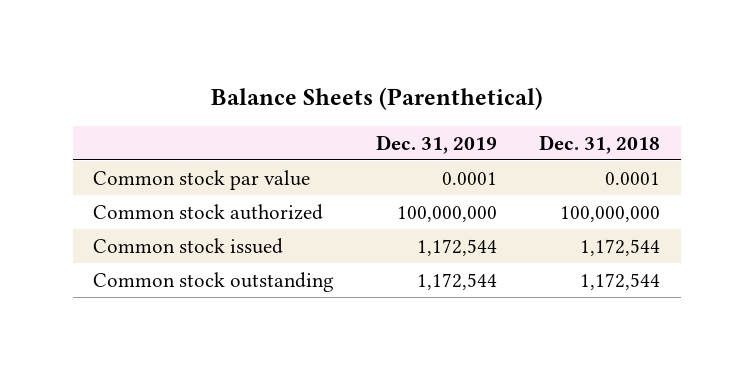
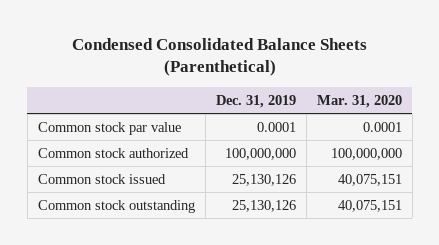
[210,87,543,111] Balance Sheets (Parenthetical) -> [71,37,367,77] Condensed Consolidated Balance Sheets (Parenthetical)
[538,134,660,154] Dec. 31, 2018 -> none
none -> [316,94,402,108] Mar. 31, 2020
[417,238,498,256] 1,172,544 -> [231,173,296,186] 25,130,126
[417,272,498,290] 1,172,544 -> [231,199,296,212] 25,130,126

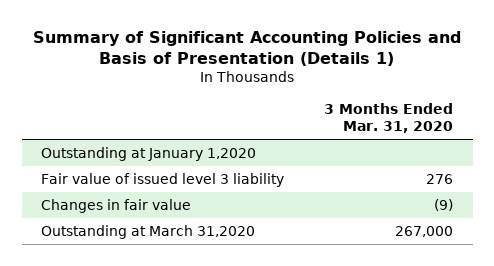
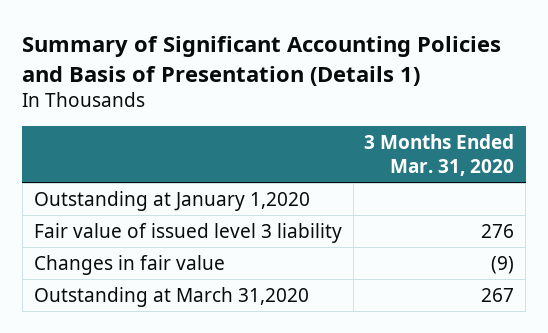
[394,226,453,238] 267,000 -> [481,287,515,302] 267

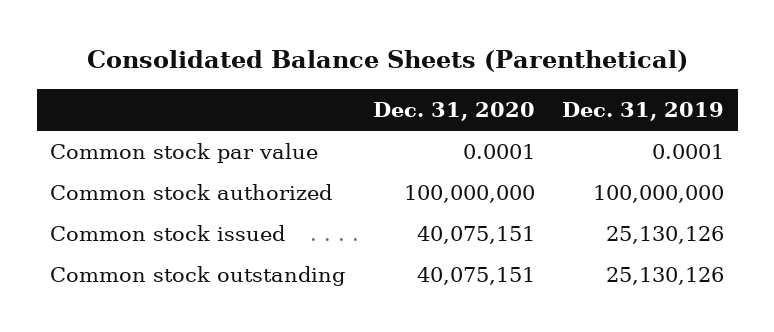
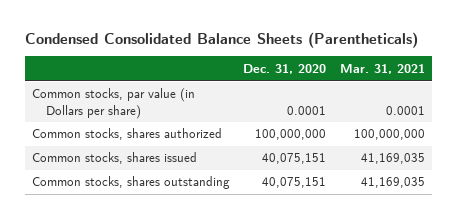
[87,50,689,73] Consolidated Balance Sheets (Parenthetical) -> [24,31,418,48] Condensed Consolidated Balance Sheets (Parentheticals)
[561,101,724,121] Dec. 31, 2019 -> none
none -> [340,63,426,74] Mar. 31, 2021
[50,143,319,164] Common stock par value -> [31,88,195,119] Common stocks, par value (in Dollars per share)
[50,184,333,201] Common stock authorized -> [31,128,222,141] Common stocks, shares authorized
[50,225,286,242] Common stock issued -> [31,152,197,165] Common stocks, shares issued
[50,266,346,287] Common stock outstanding -> [31,176,230,190] Common stocks, shares outstanding

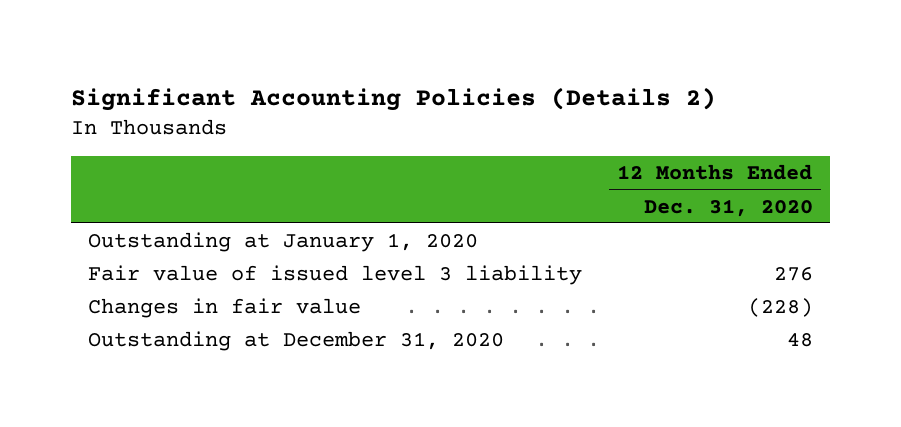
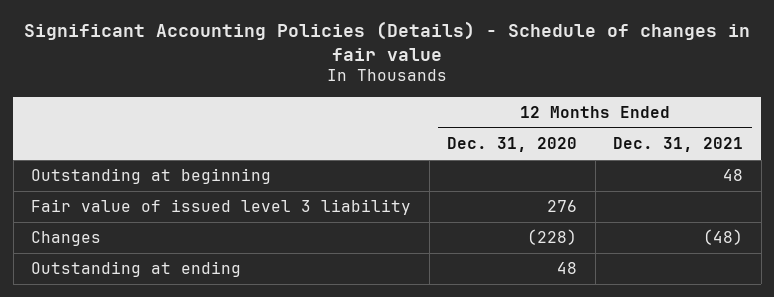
[70,86,716,111] Significant Accounting Policies (Details 2) -> [24,21,751,61] Significant Accounting Policies (Details) - Schedule of changes in fair value
none -> [613,137,744,153] Dec. 31, 2021
[88,231,479,252] Outstanding at January 1, 2020 -> [31,168,272,185] Outstanding at beginning
[88,297,362,318] Changes in fair value -> [31,231,102,247] Changes
[88,330,505,351] Outstanding at December 31, 2020 -> [31,261,242,278] Outstanding at ending

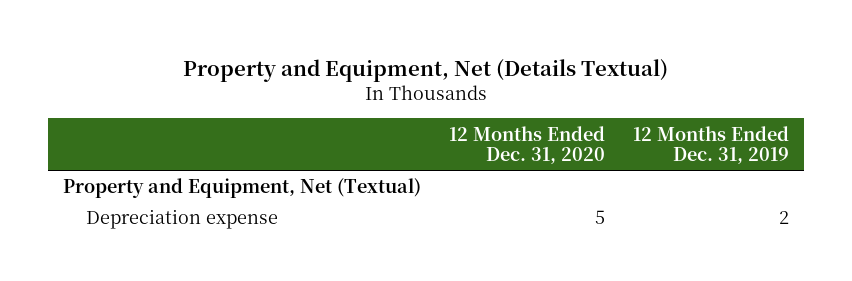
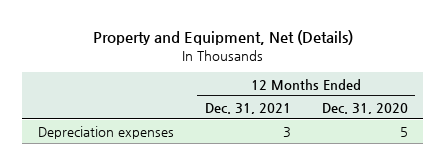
[183,59,669,83] Property and Equipment, Net (Details Textual) -> [92,30,353,46] Property and Equipment, Net (Details)
[633,125,790,165] 12 Months Ended Dec. 31, 2019 -> none
none -> [204,102,291,114] Dec. 31, 2021
[62,178,421,199] Property and Equipment, Net (Textual) -> none
[86,209,279,230] Depreciation expense -> [37,126,174,140] Depreciation expenses

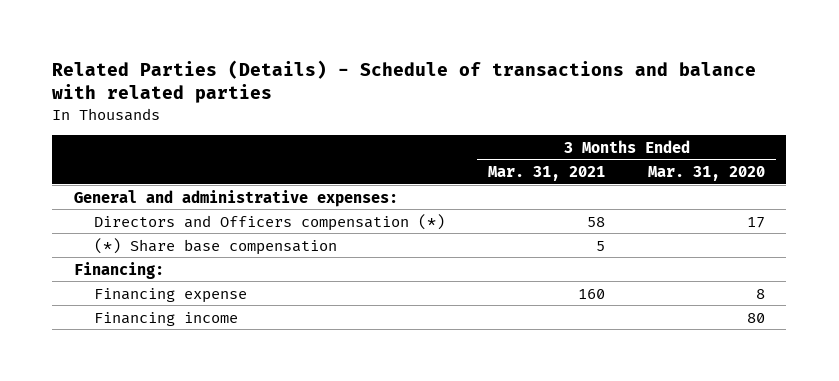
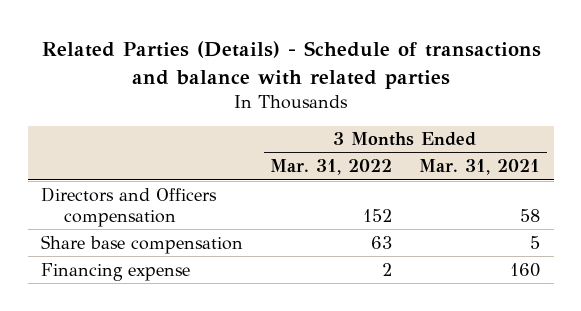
[648,165,766,181] Mar. 31, 2020 -> none
none -> [270,159,393,176] Mar. 31, 2022
[73,189,398,207] General and administrative expenses: -> none
[73,261,164,279] Financing: -> none
[94,213,446,231] Directors and Officers compensation (*) -> [41,186,218,228] Directors and Officers compensation
[94,237,338,255] (*) Share base compensation -> [41,234,244,254] Share base compensation
[94,311,239,326] Financing income -> none

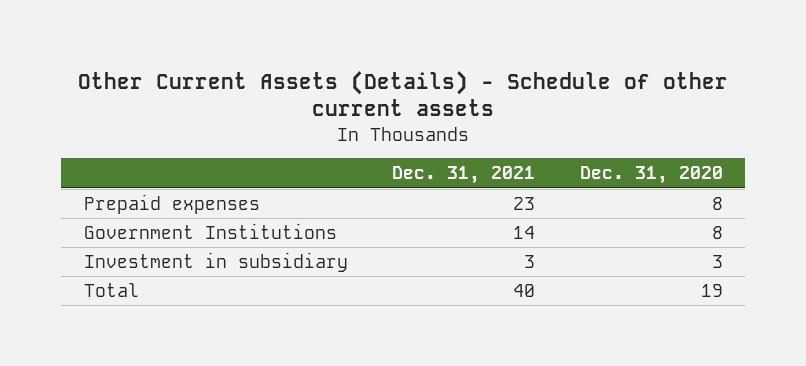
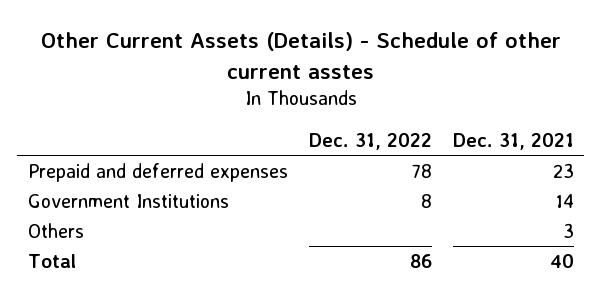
[78,70,729,117] Other Current Assets (Details) - Schedule of other current assets -> [40,32,561,79] Other Current Assets (Details) - Schedule of other current asstes
[579,166,723,185] Dec. 31, 2020 -> none
none -> [308,133,432,151] Dec. 31, 2022
[83,193,260,214] Prepaid expenses -> [27,162,288,182] Prepaid and deferred expenses
[83,251,348,272] Investment in subsidiary -> [27,222,84,238] Others

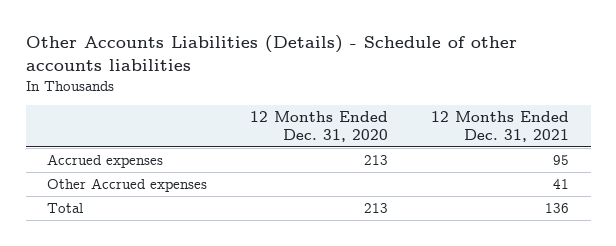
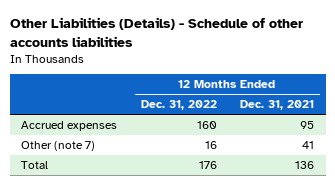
[25,35,517,71] Other Accounts Liabilities (Details) - Schedule of other accounts liabilities -> [9,17,303,47] Other Liabilities (Details) - Schedule of other accounts liabilities
[250,111,389,142] 12 Months Ended Dec. 31, 2020 -> none
none -> [140,100,217,111] Dec. 31, 2022
[47,177,208,192] Other Accrued expenses -> [21,140,96,151] Other (note 7)

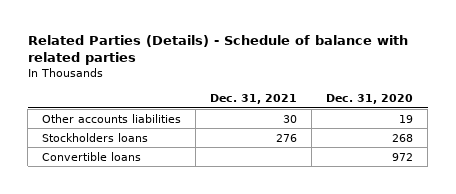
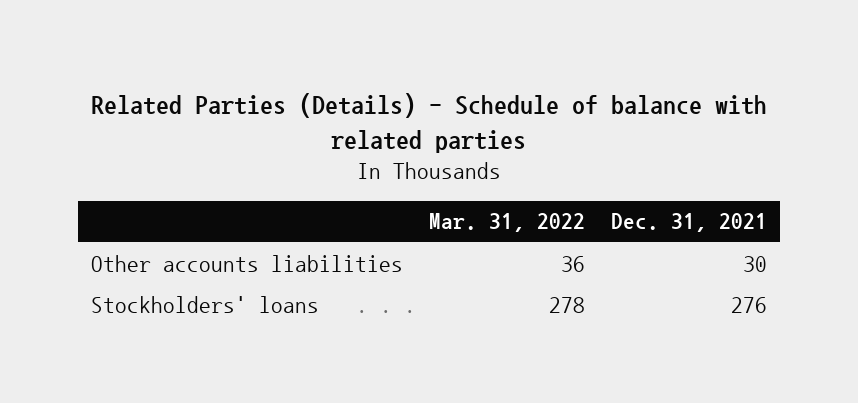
[326,94,414,105] Dec. 31, 2020 -> none
none -> [428,213,585,233] Mar. 31, 2022
[42,151,142,161] Convertible loans -> none
[42,132,149,142] Stockholders loans -> [90,295,319,313] Stockholders' loans

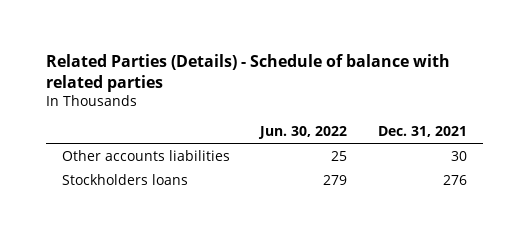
[428,213,585,233] Mar. 31, 2022 -> none
none -> [258,126,348,140] Jun. 30, 2022
[90,295,319,313] Stockholders' loans -> [61,173,188,185] Stockholders loans

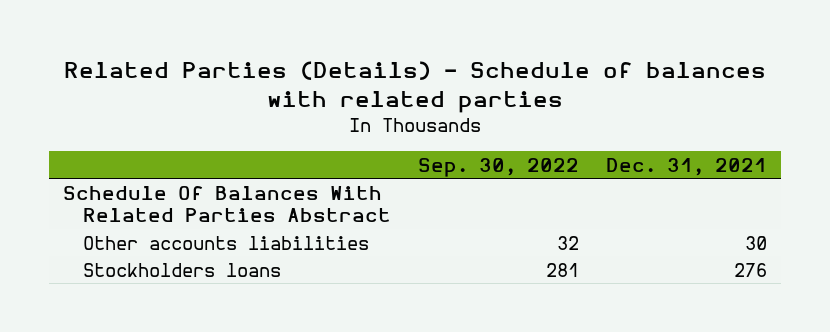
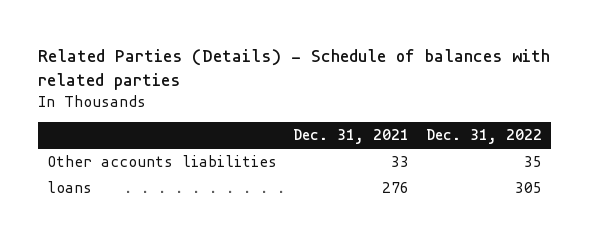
[417,157,579,177] Sep. 30, 2022 -> none
none -> [426,129,543,145] Dec. 31, 2022
[62,185,391,223] Schedule Of Balances With Related Parties Abstract -> none
[745,235,768,250] 30 -> [391,156,410,168] 33
[82,262,281,277] Stockholders loans -> [46,181,92,194] loans

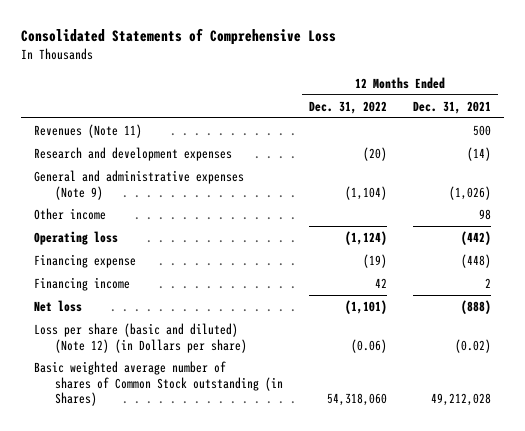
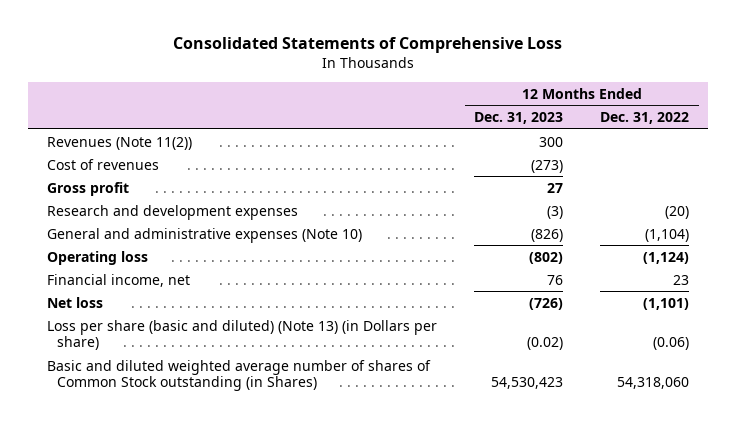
[412,100,491,114] Dec. 31, 2021 -> none
none -> [474,112,564,125] Dec. 31, 2023
[34,123,143,138] Revenues (Note 11) -> [46,136,192,150] Revenues (Note 11(2))
none -> [46,158,159,170] Cost of revenues
none -> [46,181,129,196] Gross profit
[34,207,107,220] Other income -> none
[34,169,245,200] General and administrative expenses (Note 9) -> [46,227,362,243] General and administrative expenses (Note 10)
[34,253,137,268] Financing expense -> none
[34,276,131,291] Financing income -> none
none -> [46,273,190,287] Financial income, net
[34,322,247,353] Loss per share (basic and diluted) (Note 12) (in Dollars per share) -> [46,319,437,350] Loss per share (basic and diluted) (Note 13) (in Dollars per share)
[34,360,283,407] Basic weighted average number of shares of Common Stock outstanding (in Shares) -> [46,359,431,391] Basic and diluted weighted average number of shares of Common Stock outstanding (in Shares)

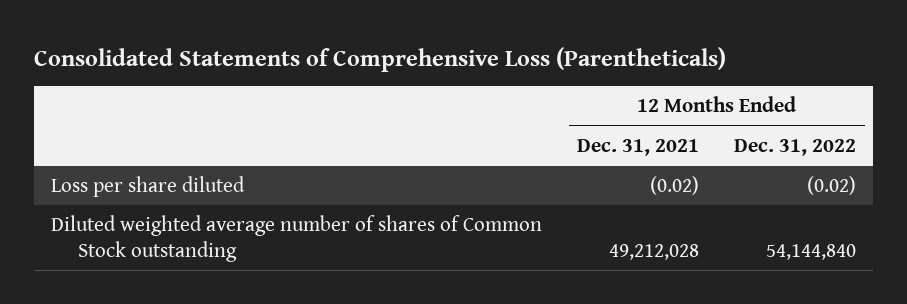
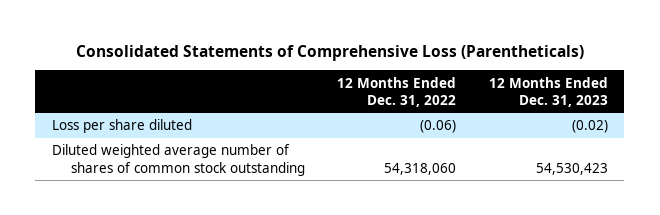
[577,138,700,156] Dec. 31, 2021 -> none
none -> [489,76,609,107] 12 Months Ended Dec. 31, 2023
[807,176,857,196] (0.02) -> [420,120,457,134] (0.06)
[51,215,543,262] Diluted weighted average number of shares of Common Stock outstanding -> [51,144,305,176] Diluted weighted average number of shares of common stock outstanding
[766,243,857,260] 54,144,840 -> [384,162,457,175] 54,318,060

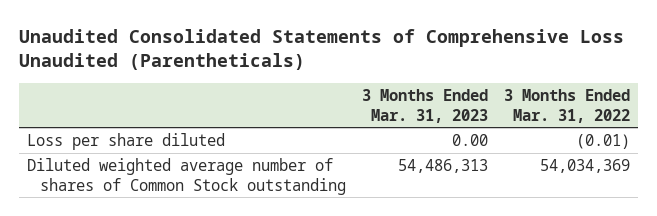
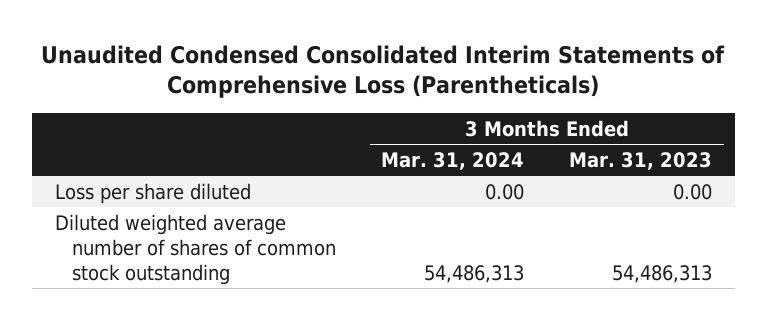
[18,29,624,71] Unaudited Consolidated Statements of Comprehensive Loss Unaudited (Parentheticals) -> [41,44,726,99] Unaudited Condensed Consolidated Interim Statements of Comprehensive Loss (Parentheticals)
[503,88,630,123] 3 Months Ended Mar. 31, 2022 -> none
none -> [381,151,525,170] Mar. 31, 2024
[26,157,346,195] Diluted weighted average number of shares of Common Stock outstanding -> [54,213,337,285] Diluted weighted average number of shares of common stock outstanding

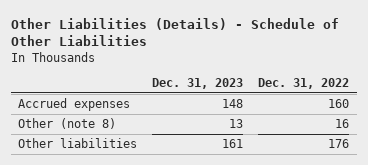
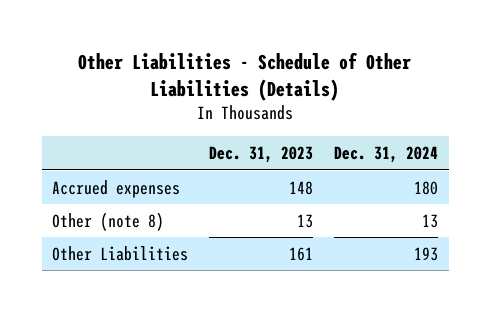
[11,17,340,47] Other Liabilities (Details) - Schedule of Other Liabilities -> [78,51,412,101] Other Liabilities - Schedule of Other Liabilities (Details)
[258,78,350,90] Dec. 31, 2022 -> none
none -> [334,146,439,164] Dec. 31, 2024
[18,137,138,148] Other liabilities -> [52,245,189,261] Other Liabilities

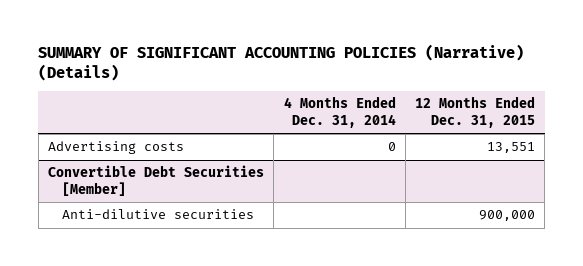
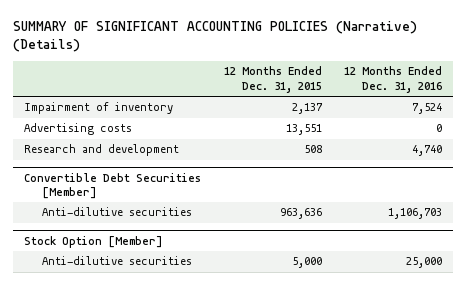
[283,96,396,128] 4 Months Ended Dec. 31, 2014 -> none
none -> [343,66,442,93] 12 Months Ended Dec. 31, 2016
none -> [24,102,174,115] Impairment of inventory
none -> [24,144,180,157] Research and development
[479,210,536,222] 900,000 -> [279,208,322,220] 963,636
none -> [24,235,164,248] Stock Option [Member]
none -> [42,256,193,266] Anti-dilutive securities

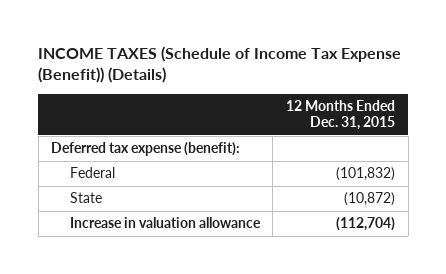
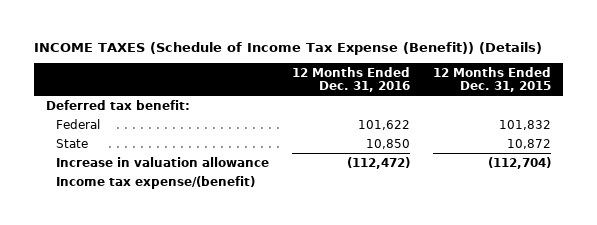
none -> [292,66,411,92] 12 Months Ended Dec. 31, 2016
[51,142,241,157] Deferred tax expense (benefit): -> [45,99,190,110] Deferred tax benefit:
[336,167,396,182] (101,832) -> [499,119,552,130] 101,832
[344,192,396,207] (10,872) -> [507,138,552,149] 10,872
none -> [55,175,255,189] Income tax expense/(benefit)

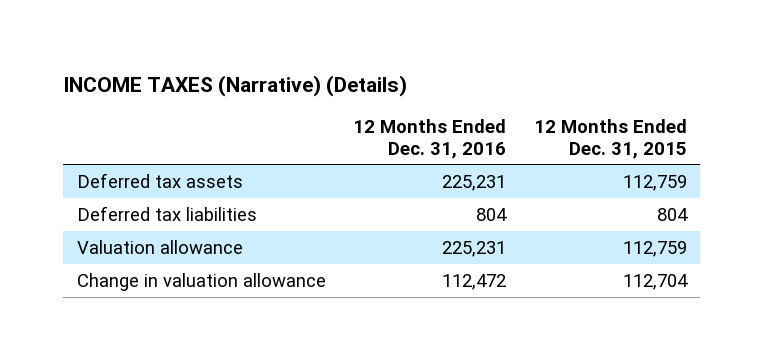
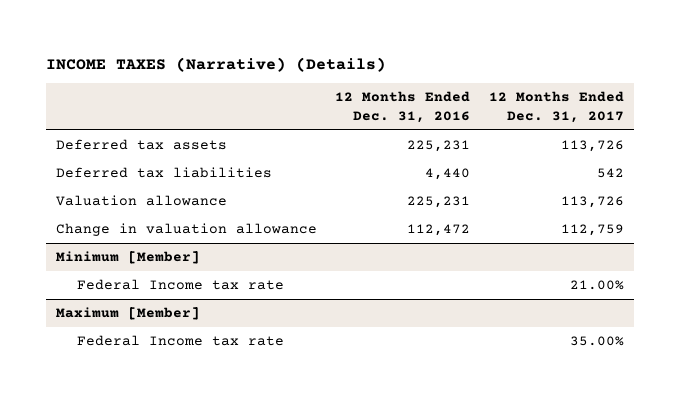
[533,119,687,159] 12 Months Ended Dec. 31, 2015 -> none
none -> [489,91,625,123] 12 Months Ended Dec. 31, 2017
[476,207,508,221] 804 -> [425,168,471,181] 4,440
none -> [55,251,200,265] Minimum [Member]
none -> [77,279,285,291] Federal Income tax rate
none -> [55,307,200,321] Maximum [Member]
none -> [77,335,285,347] Federal Income tax rate

